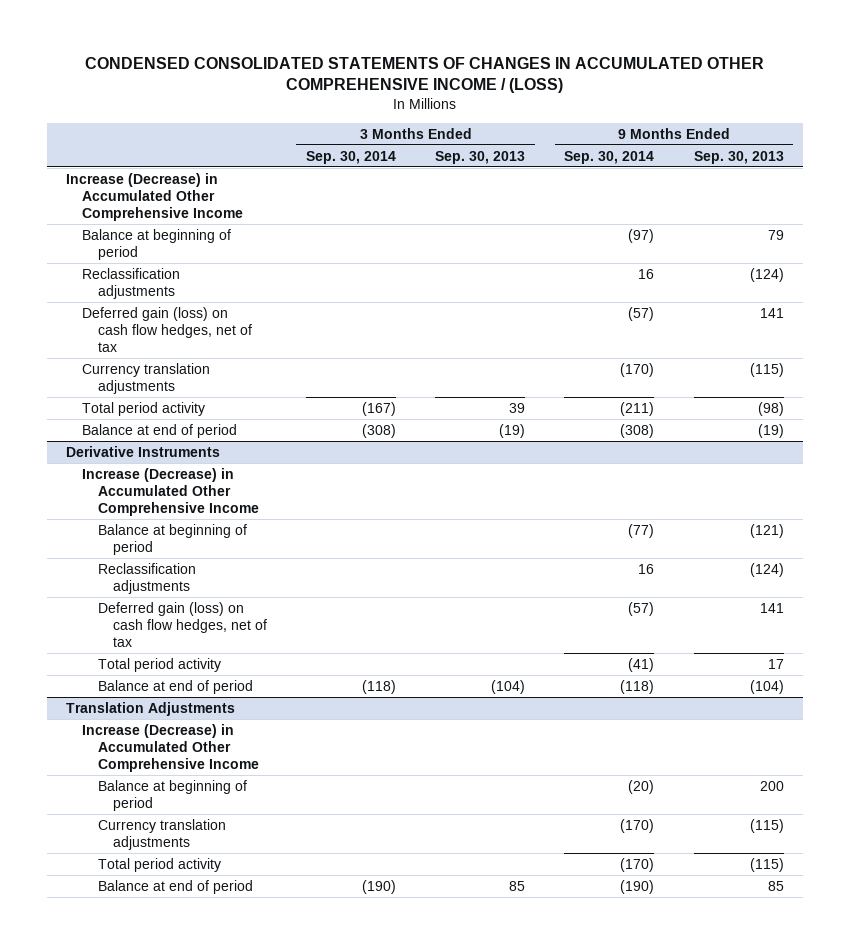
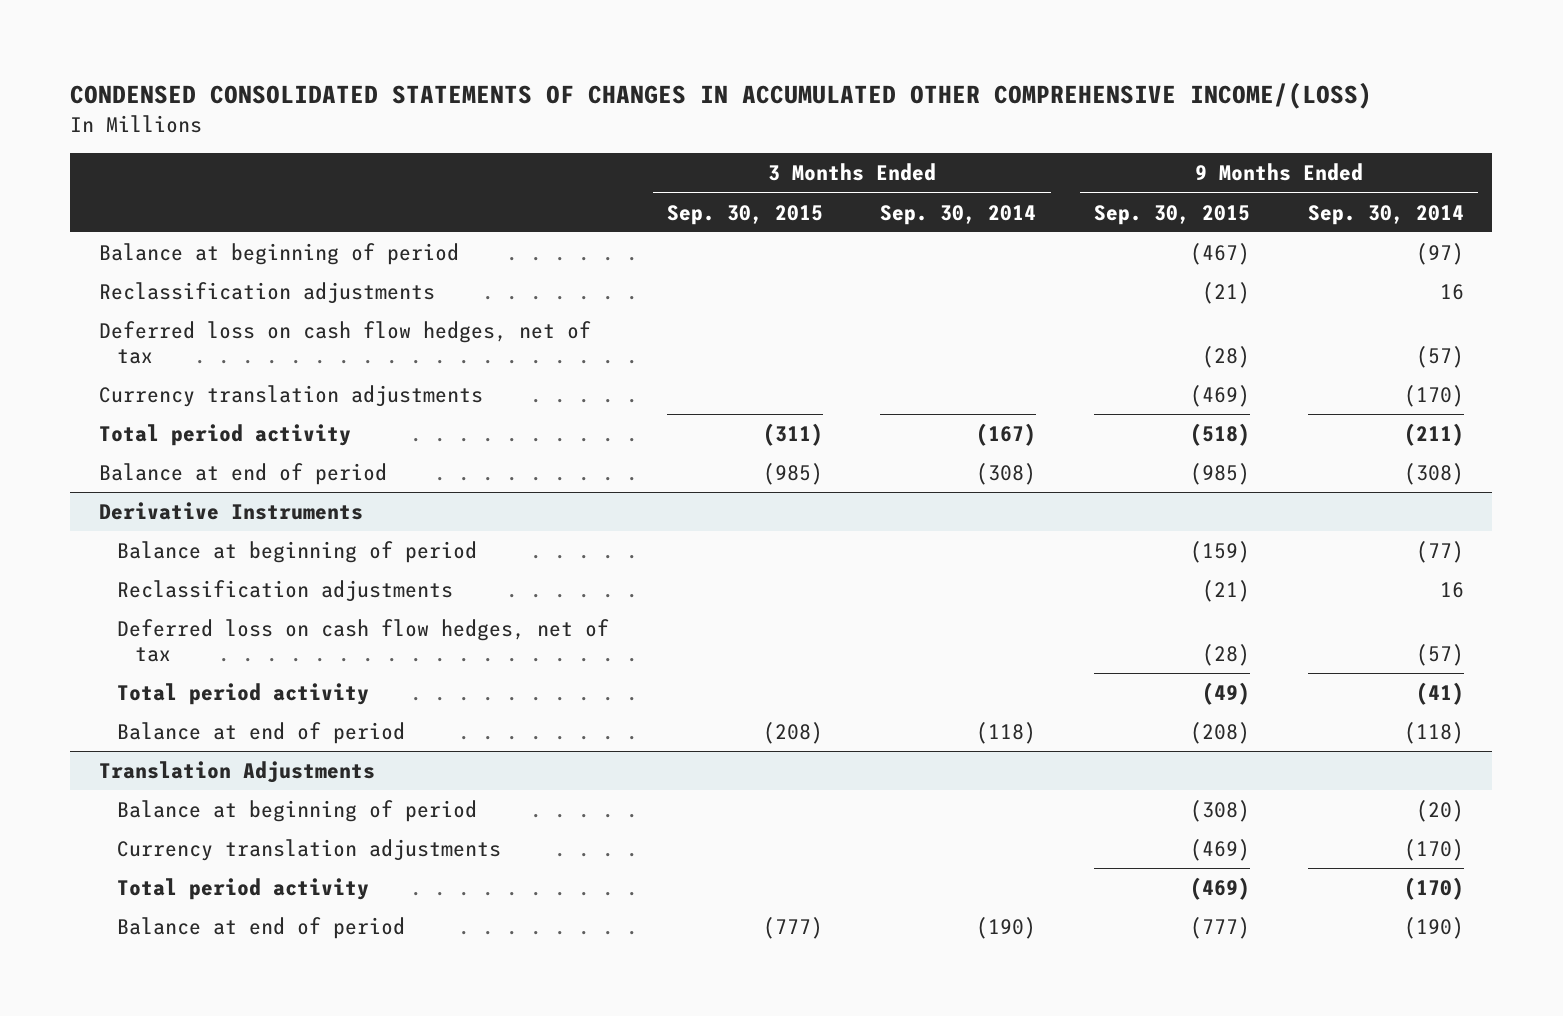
[85,56,765,94] CONDENSED CONSOLIDATED STATEMENTS OF CHANGES IN ACCUMULATED OTHER COMPREHENSIVE INCOME / (LOSS) -> [70,82,1373,110] CONDENSED CONSOLIDATED STATEMENTS OF CHANGES IN ACCUMULATED OTHER COMPREHENSIVE INCOME/(LOSS)
[435,150,526,164] Sep. 30, 2013 -> none
[693,150,784,164] Sep. 30, 2013 -> none
none -> [666,204,823,225] Sep. 30, 2015
none -> [1094,204,1251,225] Sep. 30, 2015
[66,172,244,222] Increase (Decrease) in Accumulated Other Comprehensive Income -> none
[82,306,252,353] Deferred gain (loss) on cash flow hedges, net of tax -> [99,321,592,365] Deferred loss on cash flow hedges, net of tax
[82,467,259,517] Increase (Decrease) in Accumulated Other Comprehensive Income -> none
[97,601,268,648] Deferred gain (loss) on cash flow hedges, net of tax -> [117,619,610,663] Deferred loss on cash flow hedges, net of tax
[82,723,259,773] Increase (Decrease) in Accumulated Other Comprehensive Income -> none

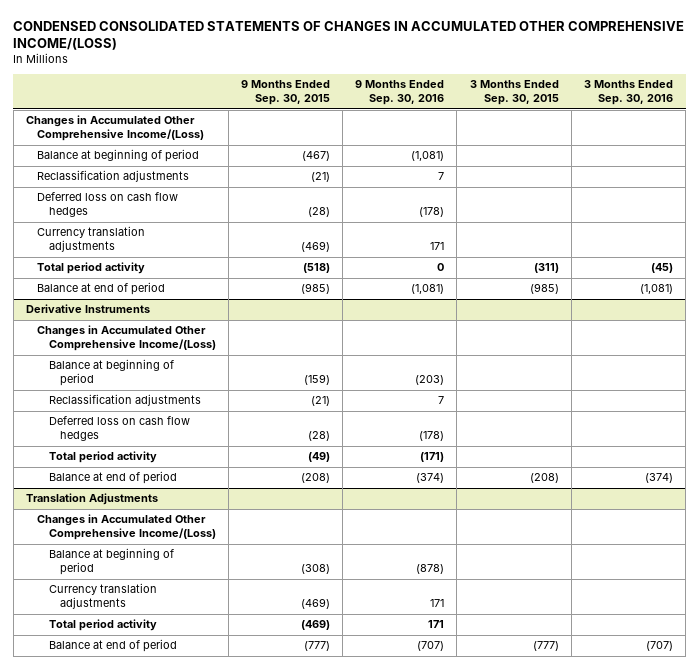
[880,204,1037,225] Sep. 30, 2014 -> none
[1307,204,1464,225] Sep. 30, 2014 -> none
none -> [355,80,445,106] 9 Months Ended Sep. 30, 2016
none -> [583,80,673,106] 3 Months Ended Sep. 30, 2016
none -> [25,115,205,142] Changes in Accumulated Other Comprehensive Income/(Loss)
[99,321,592,365] Deferred loss on cash flow hedges, net of tax -> [37,192,179,218] Deferred loss on cash flow hedges
none -> [37,325,216,352] Changes in Accumulated Other Comprehensive Income/(Loss)
[117,619,610,663] Deferred loss on cash flow hedges, net of tax -> [48,416,190,442] Deferred loss on cash flow hedges
none -> [37,514,216,541] Changes in Accumulated Other Comprehensive Income/(Loss)

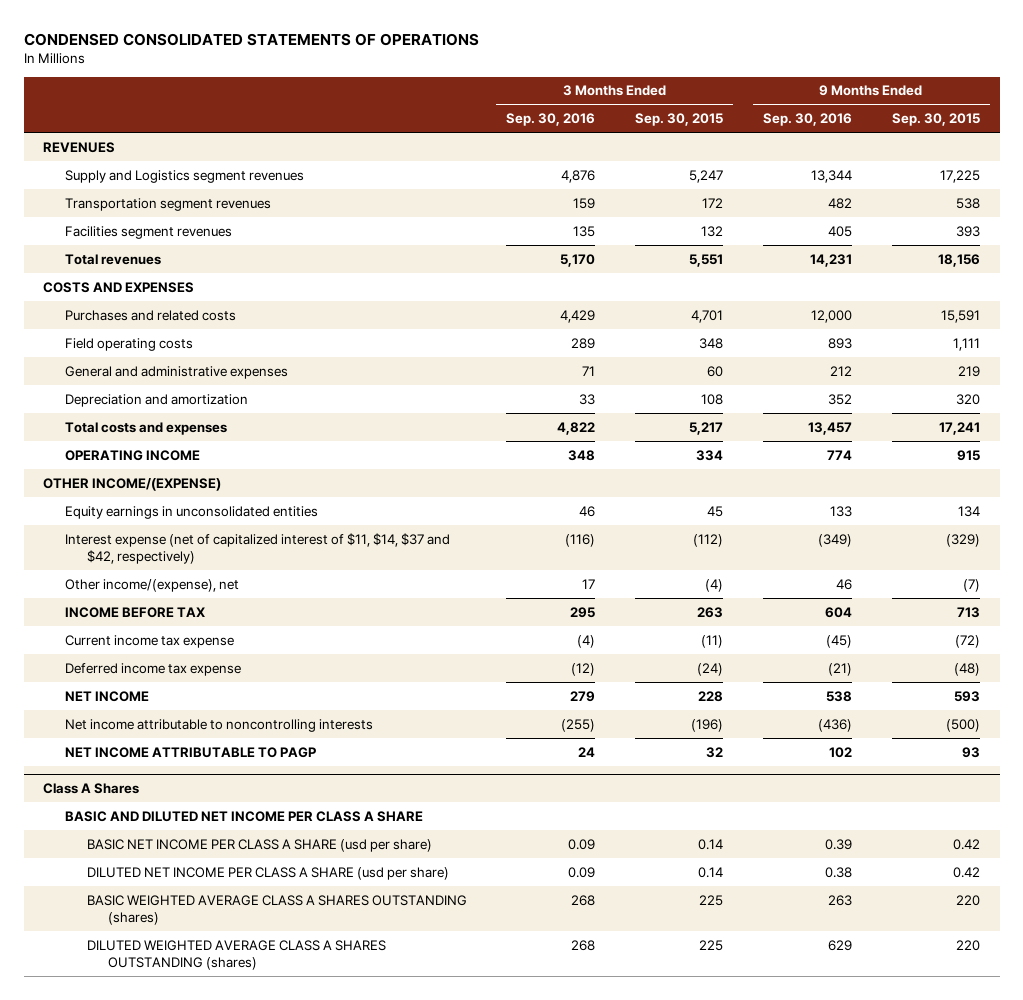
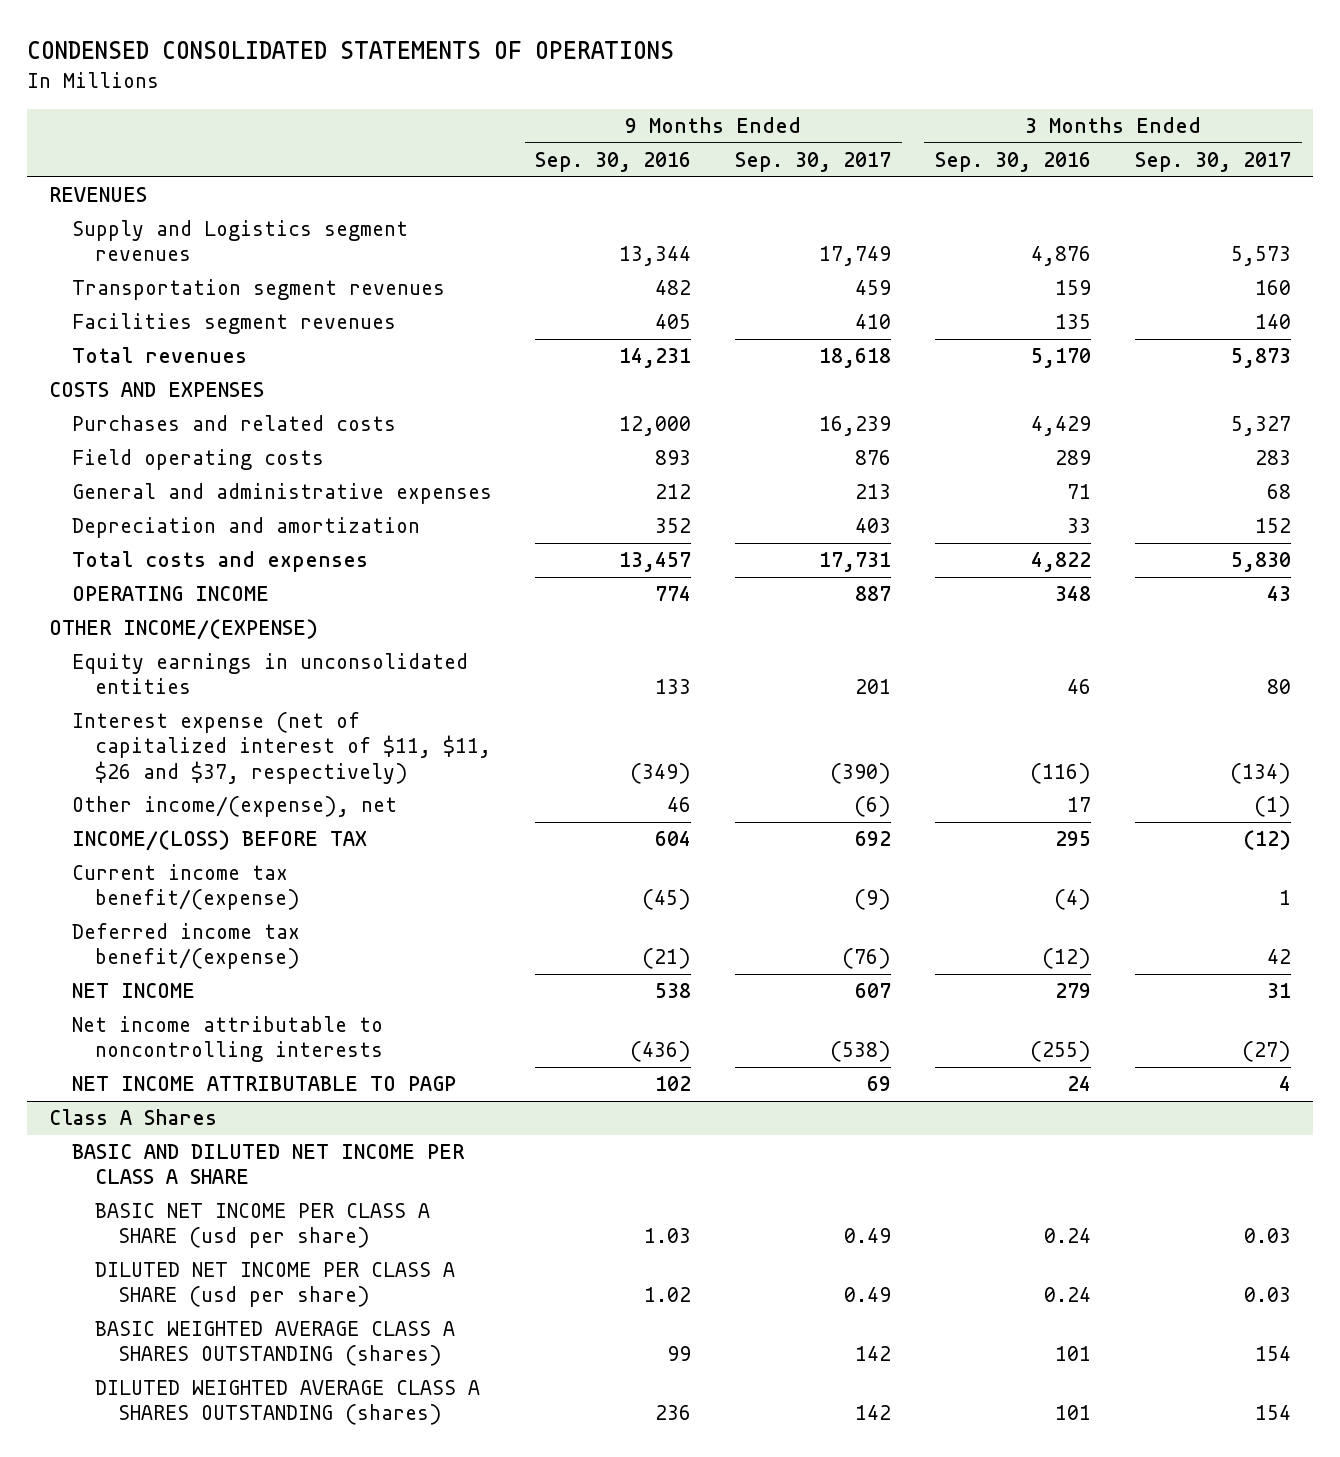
[635,113,724,127] Sep. 30, 2015 -> none
[891,113,980,127] Sep. 30, 2015 -> none
none -> [735,151,892,172] Sep. 30, 2017
none -> [1135,151,1292,172] Sep. 30, 2017
[65,532,451,564] Interest expense (net of capitalized interest of $11, $14, $37 and $42, respectively) -> [71,712,491,784] Interest expense (net of capitalized interest of $11, $11, $26 and $37, respectively)
[65,606,206,618] INCOME BEFORE TAX -> [71,830,367,852] INCOME/(LOSS) BEFORE TAX
[65,634,235,648] Current income tax expense -> [71,864,300,911] Current income tax benefit/(expense)
[65,662,242,676] Deferred income tax expense -> [71,923,300,970] Deferred income tax benefit/(expense)
[568,838,596,850] 0.09 -> [1044,1228,1092,1244] 0.24
[825,838,853,850] 0.39 -> [644,1228,692,1244] 1.03
[568,866,596,878] 0.09 -> [1044,1287,1092,1303] 0.24
[825,866,853,878] 0.38 -> [644,1287,692,1303] 1.02
[571,894,596,906] 268 -> [1055,1346,1092,1362] 101
[828,894,853,906] 263 -> [667,1346,692,1362] 99
[571,939,596,951] 268 -> [1055,1405,1092,1421] 101
[828,939,853,951] 629 -> [655,1405,692,1421] 236

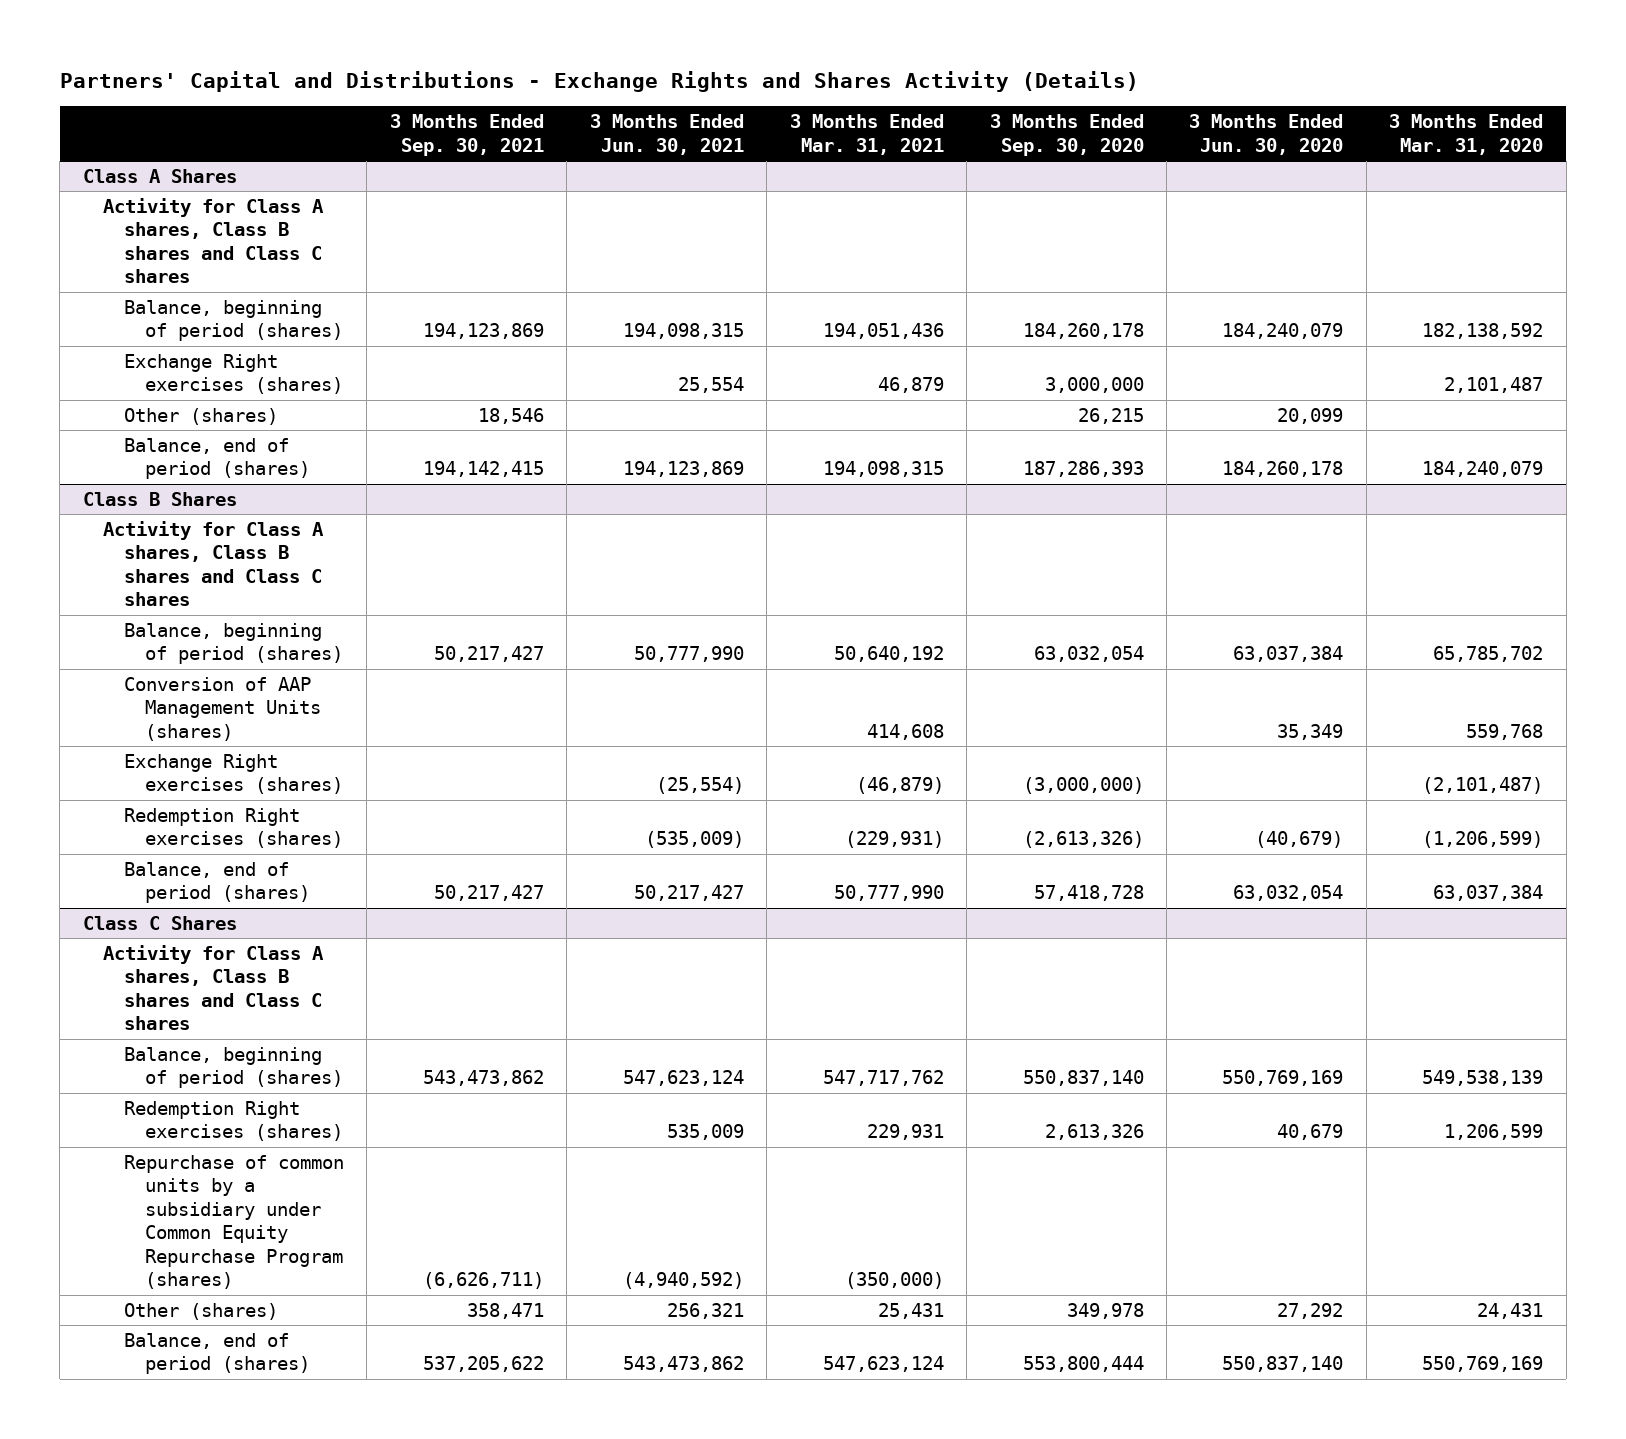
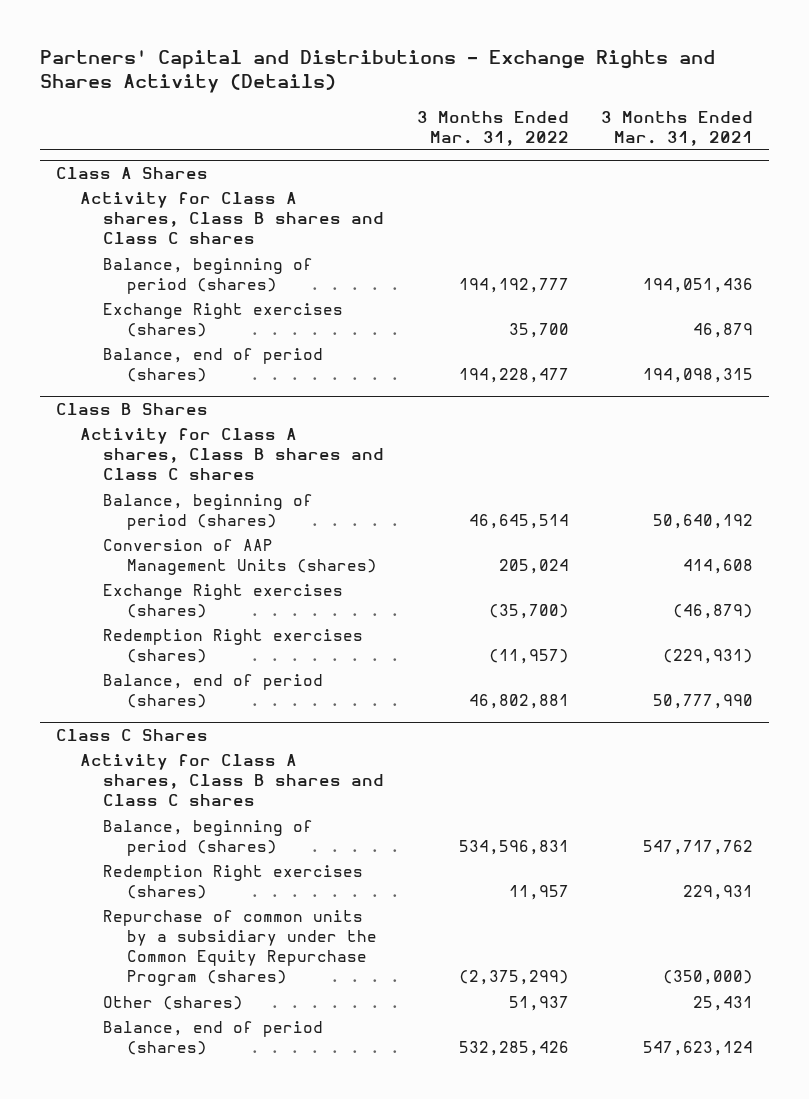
[389,114,544,156] 3 Months Ended Sep. 30, 2021 -> none
[589,114,744,155] 3 Months Ended Jun. 30, 2021 -> none
[989,114,1144,156] 3 Months Ended Sep. 30, 2020 -> none
[1189,114,1344,155] 3 Months Ended Jun. 30, 2020 -> none
[1389,114,1544,155] 3 Months Ended Mar. 31, 2020 -> none
none -> [416,110,569,146] 3 Months Ended Mar. 31, 2022
[123,407,278,425] Other (shares) -> none
[123,1154,344,1290] Repurchase of common units by a subsidiary under Common Equity Repurchase Program (shares) -> [103,909,377,987] Repurchase of common units by a subsidiary under the Common Equity Repurchase Program (shares)

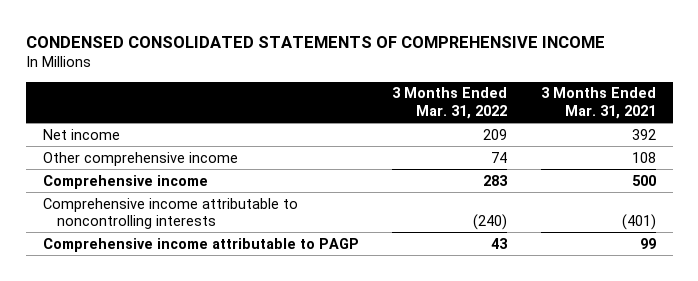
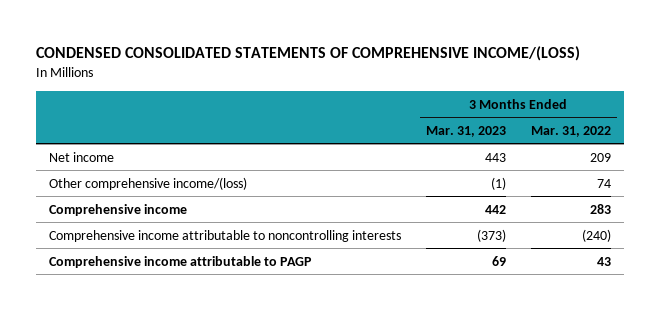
[25,35,605,48] CONDENSED CONSOLIDATED STATEMENTS OF COMPREHENSIVE INCOME -> [36,46,581,62] CONDENSED CONSOLIDATED STATEMENTS OF COMPREHENSIVE INCOME/(LOSS)
[540,87,656,119] 3 Months Ended Mar. 31, 2021 -> none
none -> [425,125,506,137] Mar. 31, 2023
[42,151,238,166] Other comprehensive income -> [48,176,247,190] Other comprehensive income/(loss)

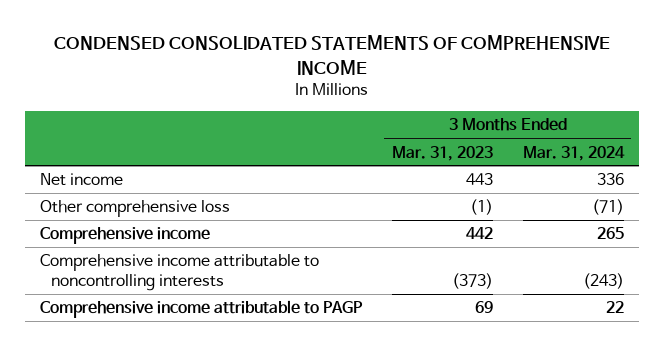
[36,46,581,62] CONDENSED CONSOLIDATED STATEMENTS OF COMPREHENSIVE INCOME/(LOSS) -> [53,35,610,75] CONDENSED CONSOLIDATED STATEMENTS OF COMPREHENSIVE INCOME
[530,125,611,137] Mar. 31, 2022 -> none
none -> [522,145,625,161] Mar. 31, 2024
[48,176,247,190] Other comprehensive income/(loss) -> [39,200,230,218] Other comprehensive loss

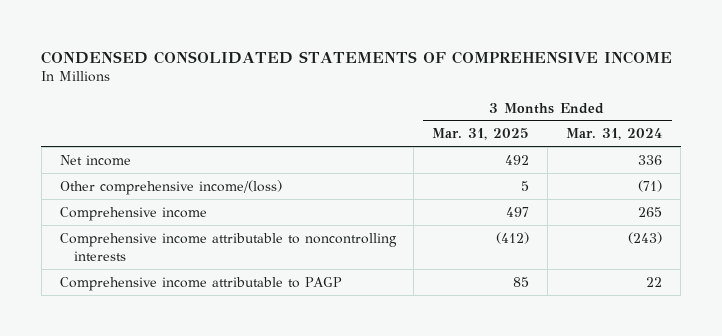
[391,145,493,161] Mar. 31, 2023 -> none
none -> [432,128,530,141] Mar. 31, 2025
[39,200,230,218] Other comprehensive loss -> [59,179,282,195] Other comprehensive income/(loss)

